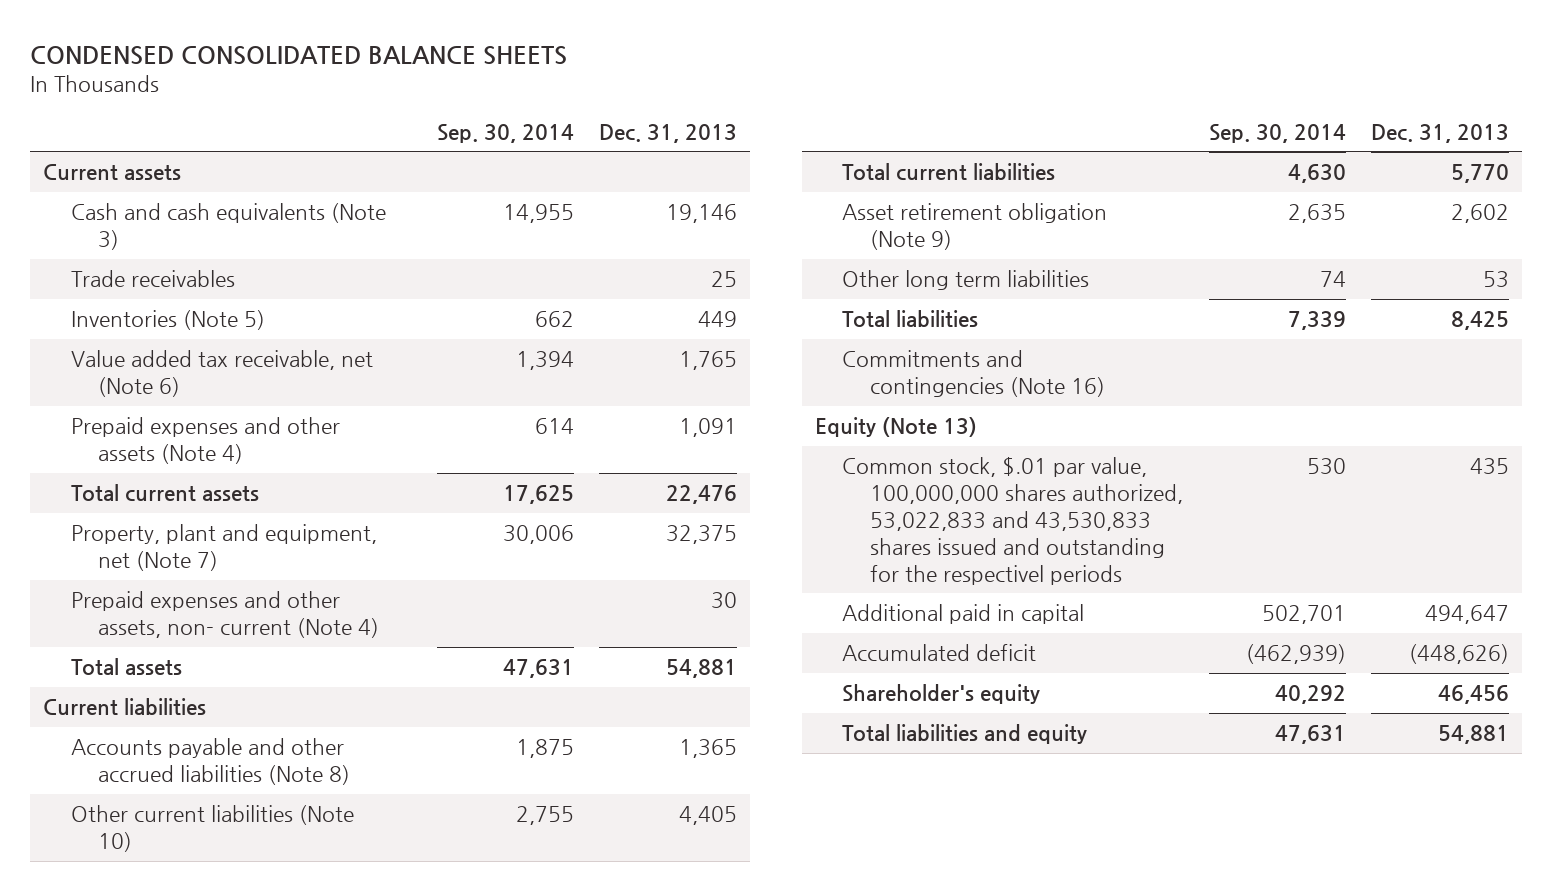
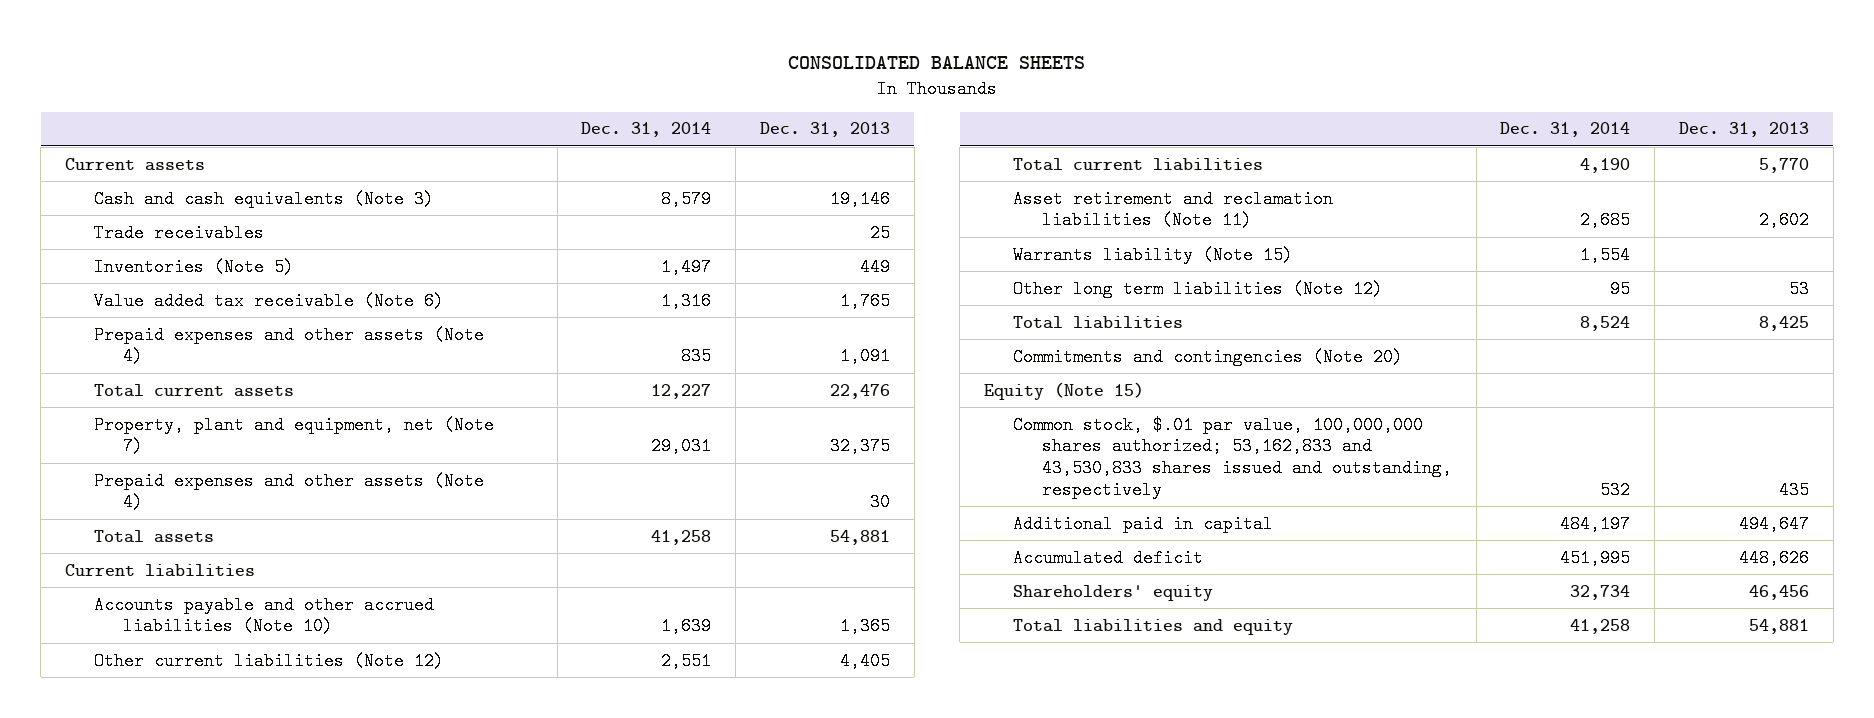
[30,45,568,65] CONDENSED CONSOLIDATED BALANCE SHEETS -> [787,55,1085,69] CONSOLIDATED BALANCE SHEETS
[436,123,574,143] Sep. 30, 2014 -> none
none -> [581,122,712,138] Dec. 31, 2014
[70,350,373,398] Value added tax receivable, net (Note 6) -> [93,291,444,310] Value added tax receivable (Note 6)
[70,591,380,639] Prepaid expenses and other assets, non- current (Note 4) -> [93,471,484,512] Prepaid expenses and other assets (Note 4)
[70,738,351,786] Accounts payable and other accrued liabilities (Note 8) -> [93,595,434,636] Accounts payable and other accrued liabilities (Note 10)
[70,805,354,853] Other current liabilities (Note 10) -> [93,651,444,670] Other current liabilities (Note 12)
[842,203,1108,251] Asset retirement obligation (Note 9) -> [1012,189,1333,230] Asset retirement and reclamation liabilities (Note 11)
none -> [1012,245,1293,264] Warrants liability (Note 15)
[842,270,1090,291] Other long term liabilities -> [1012,279,1383,298] Other long term liabilities (Note 12)
[842,350,1106,398] Commitments and contingencies (Note 16) -> [1012,347,1403,366] Commitments and contingencies (Note 20)
[814,417,977,438] Equity (Note 13) -> [983,381,1144,400] Equity (Note 15)
[842,457,1184,585] Common stock, $.01 par value, 100,000,000 shares authorized, 53,022,833 and 43,530,833 shares issued and outstanding for the respectivel periods -> [1012,415,1453,499] Common stock, $.01 par value, 100,000,000 shares authorized; 53,162,833 and 43,530,833 shares issued and outstanding, respectively
[1409,644,1510,665] (448,626) -> [1738,548,1809,567] 448,626
[842,684,1041,705] Shareholder's equity -> [1012,584,1213,601] Shareholders' equity

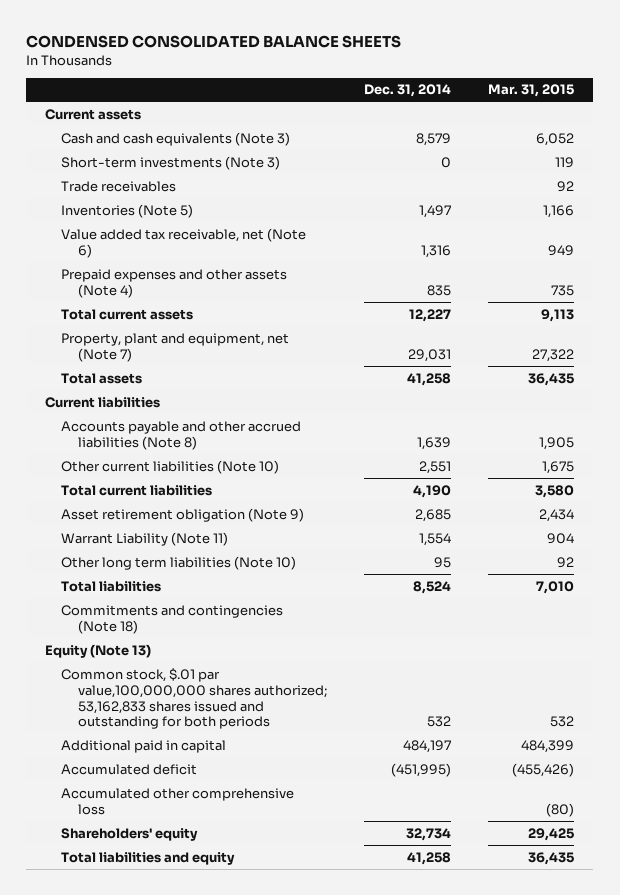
[787,55,1085,69] CONSOLIDATED BALANCE SHEETS -> [26,34,402,48] CONDENSED CONSOLIDATED BALANCE SHEETS
[759,122,890,138] Dec. 31, 2013 -> none
none -> [488,84,575,98] Mar. 31, 2015
none -> [61,155,281,170] Short-term investments (Note 3)
[93,291,444,310] Value added tax receivable (Note 6) -> [61,227,307,258] Value added tax receivable, net (Note 6)
[93,471,484,512] Prepaid expenses and other assets (Note 4) -> none
[93,595,434,636] Accounts payable and other accrued liabilities (Note 10) -> [61,420,302,450] Accounts payable and other accrued liabilities (Note 8)
[93,651,444,670] Other current liabilities (Note 12) -> [61,459,280,474] Other current liabilities (Note 10)
[1012,189,1333,230] Asset retirement and reclamation liabilities (Note 11) -> [61,507,305,522] Asset retirement obligation (Note 9)
[1012,245,1293,264] Warrants liability (Note 15) -> [61,531,229,546] Warrant Liability (Note 11)
[1012,279,1383,298] Other long term liabilities (Note 12) -> [61,555,297,570] Other long term liabilities (Note 10)
[1012,347,1403,366] Commitments and contingencies (Note 20) -> [61,604,284,634] Commitments and contingencies (Note 18)
[983,381,1144,400] Equity (Note 15) -> [45,643,152,658] Equity (Note 13)
[1012,415,1453,499] Common stock, $.01 par value, 100,000,000 shares authorized; 53,162,833 and 43,530,833 shares issued and outstanding, respectively -> [61,667,327,730] Common stock, $.01 par value,100,000,000 shares authorized; 53,162,833 shares issued and outstanding for both periods
[1560,548,1631,567] 451,995 -> [390,762,451,777] (451,995)
none -> [61,787,295,815] Accumulated other comprehensive loss

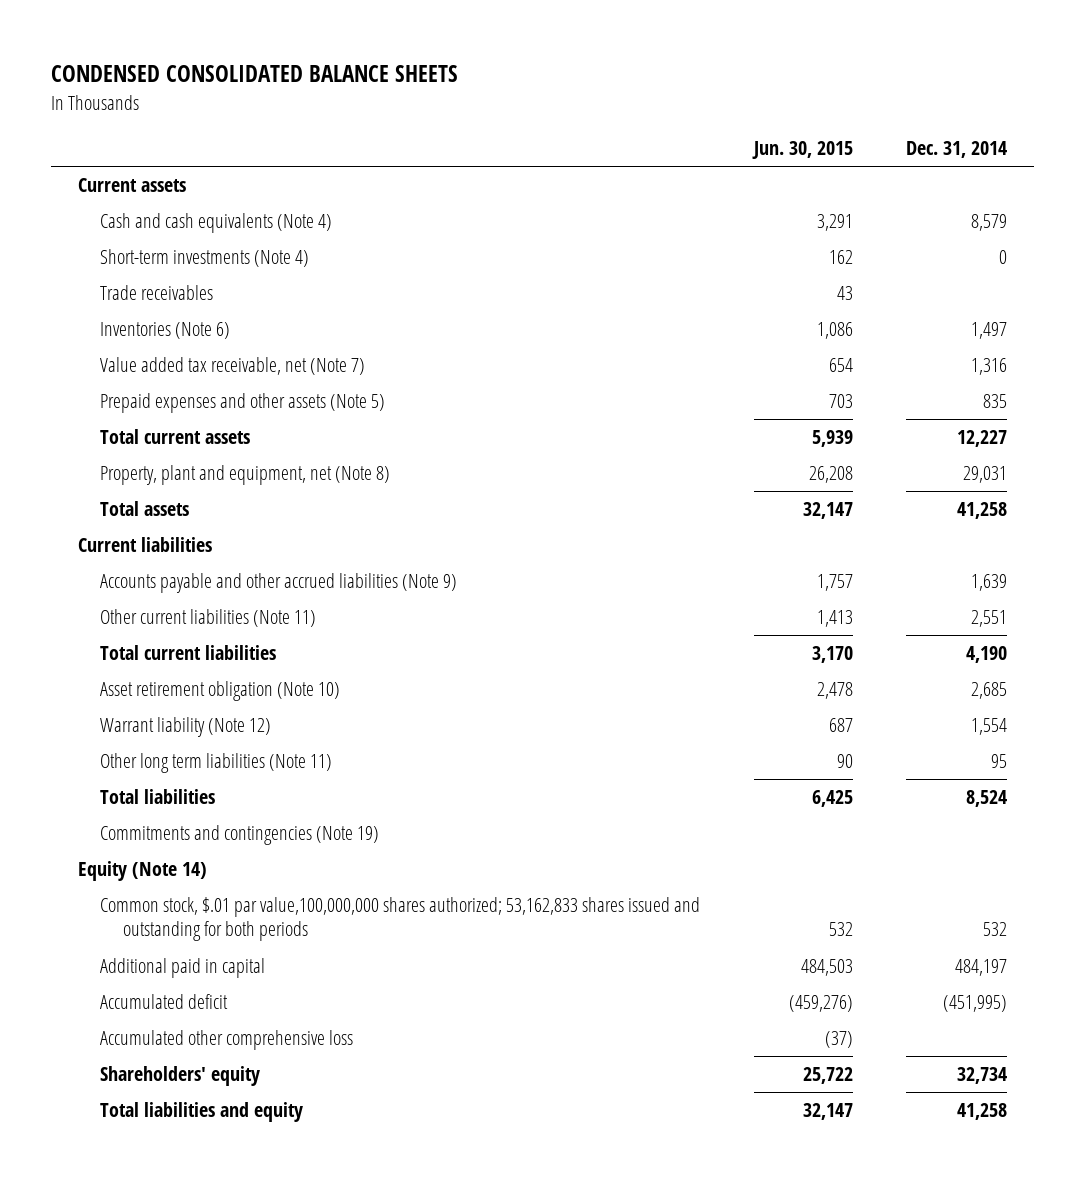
[488,84,575,98] Mar. 31, 2015 -> none
none -> [751,141,853,160] Jun. 30, 2015
[61,131,291,146] Cash and cash equivalents (Note 3) -> [100,213,333,234] Cash and cash equivalents (Note 4)
[61,155,281,170] Short-term investments (Note 3) -> [100,249,310,268] Short-term investments (Note 4)
[61,203,194,218] Inventories (Note 5) -> [100,322,231,340] Inventories (Note 6)
[61,227,307,258] Value added tax receivable, net (Note 6) -> [100,357,366,376] Value added tax receivable, net (Note 7)
[61,268,288,298] Prepaid expenses and other assets (Note 4) -> [100,393,386,414] Prepaid expenses and other assets (Note 5)
[61,332,290,362] Property, plant and equipment, net (Note 7) -> [100,465,391,486] Property, plant and equipment, net (Note 8)
[61,420,302,450] Accounts payable and other accrued liabilities (Note 8) -> [100,573,458,594] Accounts payable and other accrued liabilities (Note 9)
[61,459,280,474] Other current liabilities (Note 10) -> [100,609,317,628] Other current liabilities (Note 11)
[61,507,305,522] Asset retirement obligation (Note 9) -> [100,681,341,702] Asset retirement obligation (Note 10)
[61,531,229,546] Warrant Liability (Note 11) -> [100,717,272,738] Warrant liability (Note 12)
[61,555,297,570] Other long term liabilities (Note 10) -> [100,753,333,774] Other long term liabilities (Note 11)
[61,604,284,634] Commitments and contingencies (Note 18) -> [100,825,380,846] Commitments and contingencies (Note 19)
[45,643,152,658] Equity (Note 13) -> [77,861,207,882] Equity (Note 14)

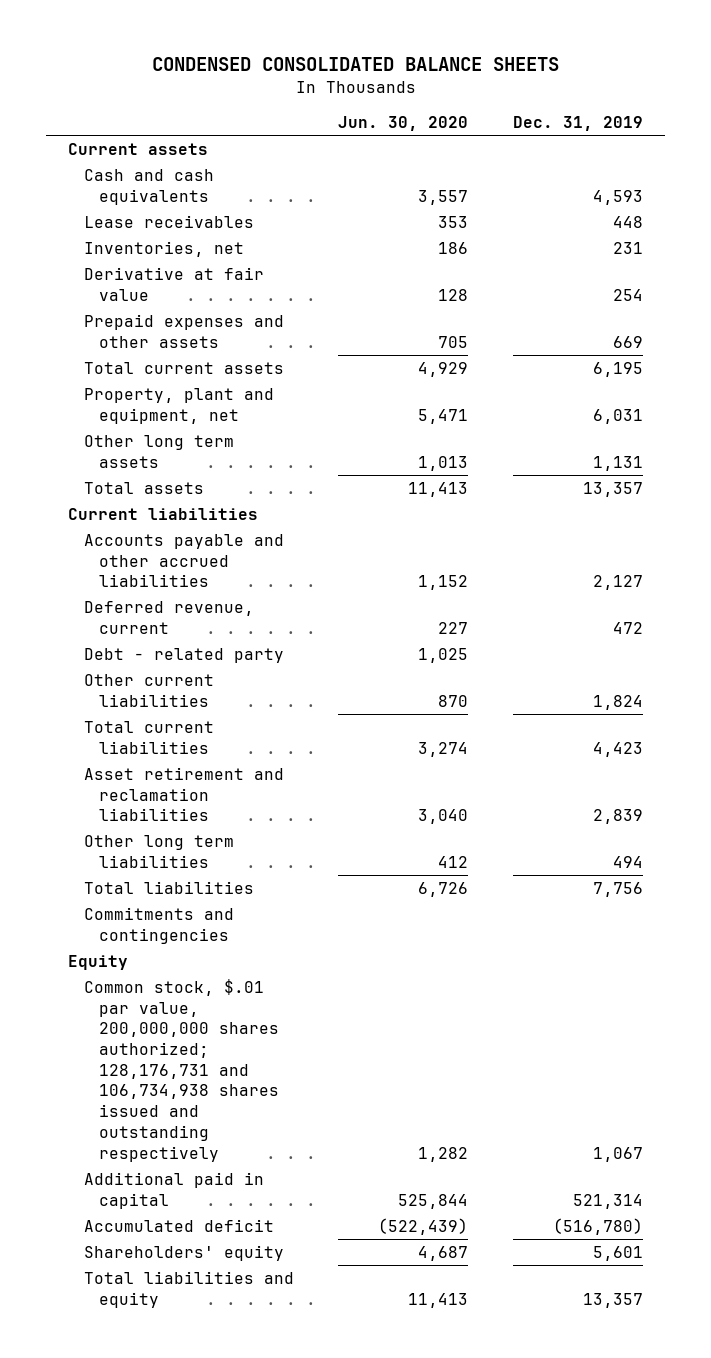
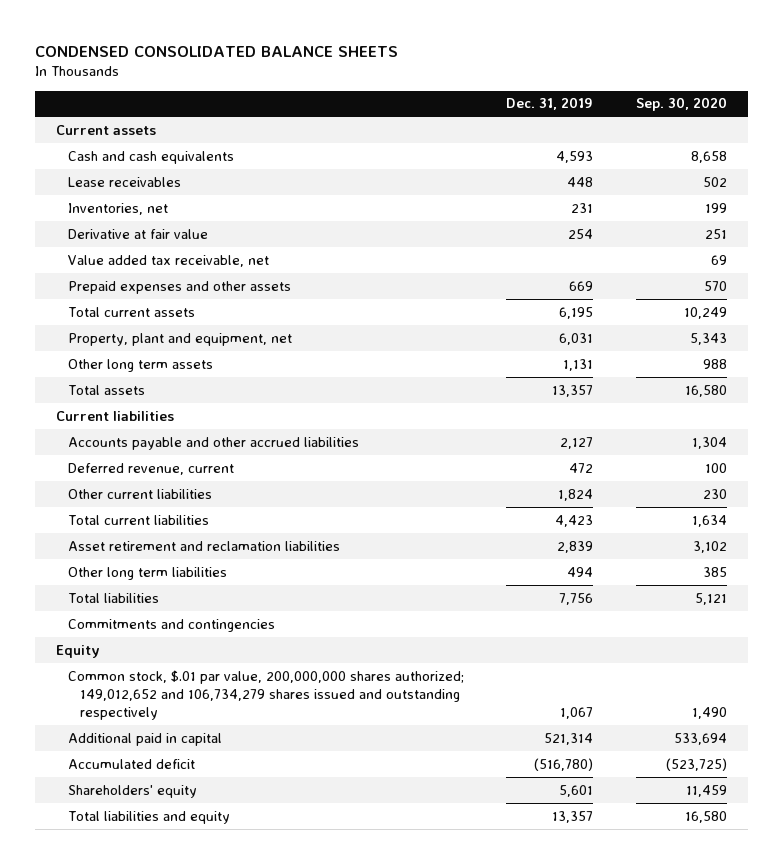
[338,116,469,132] Jun. 30, 2020 -> none
none -> [636,97,728,112] Sep. 30, 2020
none -> [67,254,269,267] Value added tax receivable, net
[83,647,284,663] Debt - related party -> none
[83,978,280,1162] Common stock, $.01 par value, 200,000,000 shares authorized; 128,176,731 and 106,734,938 shares issued and outstanding respectively -> [67,669,464,720] Common stock, $.01 par value, 200,000,000 shares authorized; 149,012,652 and 106,734,279 shares issued and outstanding respectively

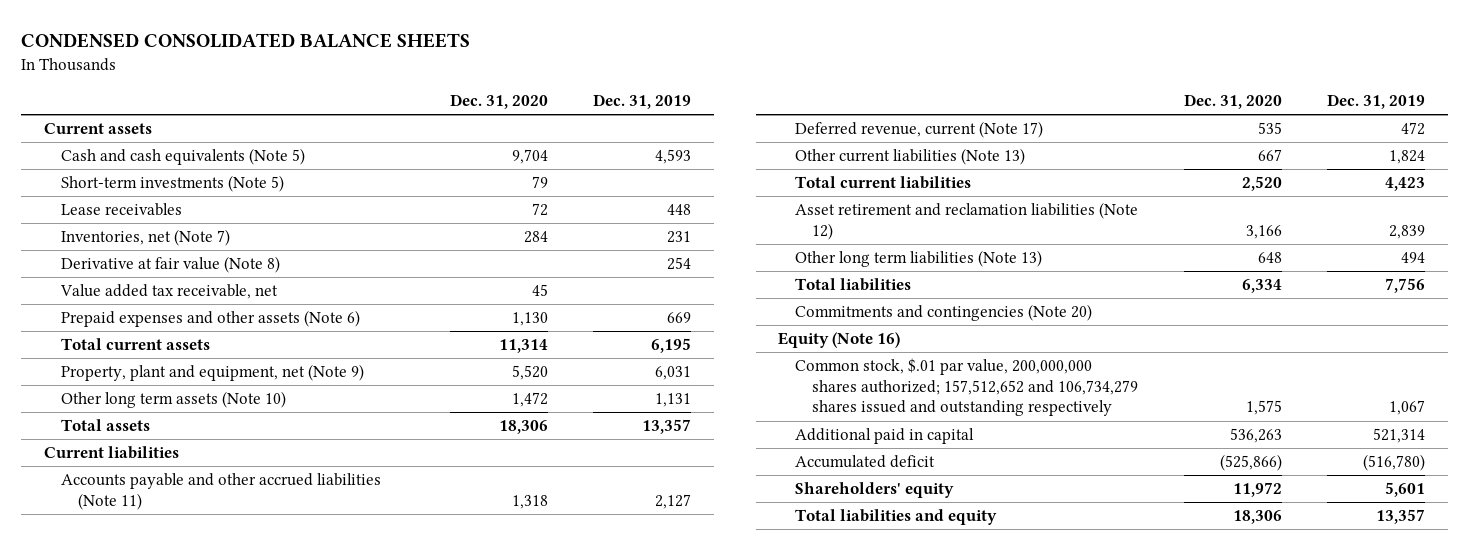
[636,97,728,112] Sep. 30, 2020 -> none
none -> [449,94,548,110] Dec. 31, 2020
[67,150,234,164] Cash and cash equivalents -> [61,148,306,166] Cash and cash equivalents (Note 5)
none -> [61,175,285,193] Short-term investments (Note 5)
[67,202,168,215] Inventories, net -> [61,229,231,247] Inventories, net (Note 7)
[67,228,208,239] Derivative at fair value -> [61,256,281,274] Derivative at fair value (Note 8)
[67,280,291,294] Prepaid expenses and other assets -> [61,310,361,328] Prepaid expenses and other assets (Note 6)
[67,332,292,346] Property, plant and equipment, net -> [61,364,365,382] Property, plant and equipment, net (Note 9)
[67,358,213,372] Other long term assets -> [61,391,287,409] Other long term assets (Note 10)
[67,436,359,450] Accounts payable and other accrued liabilities -> [61,473,382,510] Accounts payable and other accrued liabilities (Note 11)
[67,462,234,475] Deferred revenue, current -> [795,121,1044,139] Deferred revenue, current (Note 17)
[67,488,212,499] Other current liabilities -> [795,148,1026,166] Other current liabilities (Note 13)
[67,540,340,551] Asset retirement and reclamation liabilities -> [795,202,1139,240] Asset retirement and reclamation liabilities (Note 12)
[67,566,227,580] Other long term liabilities -> [795,250,1043,268] Other long term liabilities (Note 13)
[67,618,275,632] Commitments and contingencies -> [795,304,1093,322] Commitments and contingencies (Note 20)
[55,644,100,658] Equity -> [778,332,901,349] Equity (Note 16)
[67,669,464,720] Common stock, $.01 par value, 200,000,000 shares authorized; 149,012,652 and 106,734,279 shares issued and outstanding respectively -> [795,358,1139,417] Common stock, $.01 par value, 200,000,000 shares authorized; 157,512,652 and 106,734,279 shares issued and outstanding respectively

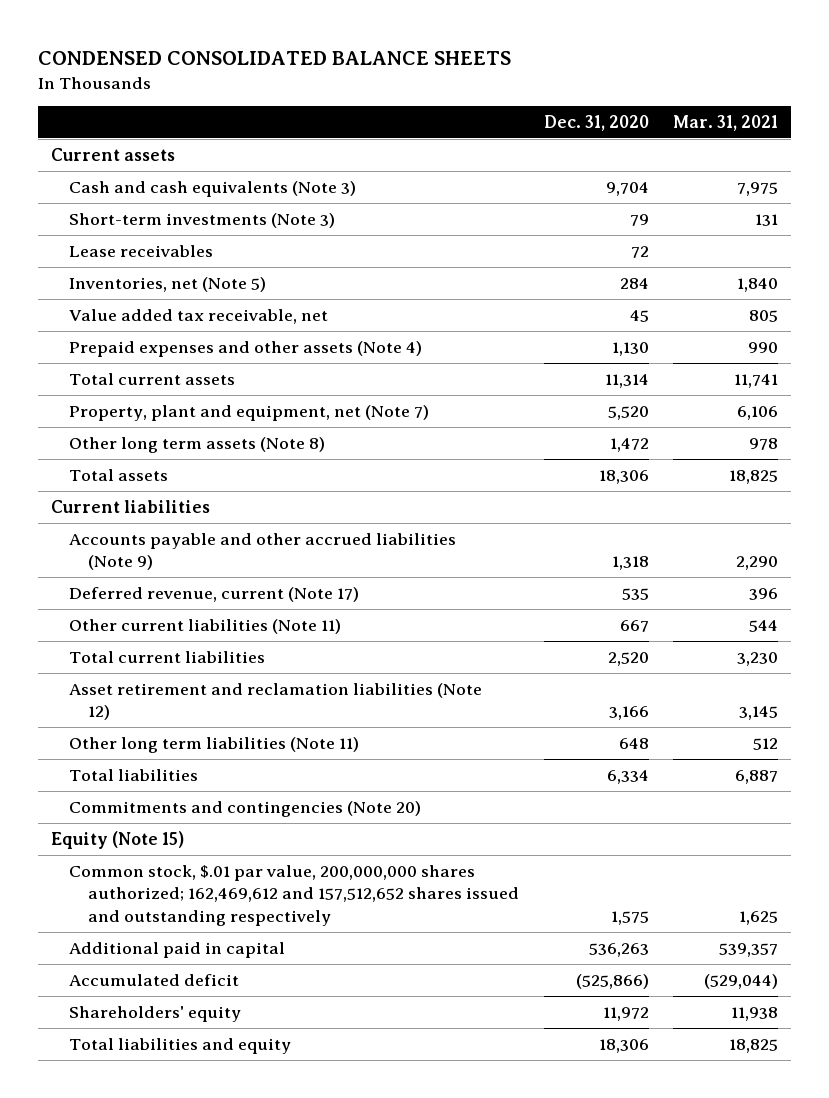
[592,94,691,110] Dec. 31, 2019 -> none
none -> [673,114,779,131] Mar. 31, 2021
[61,148,306,166] Cash and cash equivalents (Note 5) -> [69,180,357,197] Cash and cash equivalents (Note 3)
[61,175,285,193] Short-term investments (Note 5) -> [69,212,336,228] Short-term investments (Note 3)
[61,256,281,274] Derivative at fair value (Note 8) -> none
[61,229,231,247] Inventories, net (Note 7) -> [69,276,267,292] Inventories, net (Note 5)
[61,310,361,328] Prepaid expenses and other assets (Note 6) -> [69,340,423,357] Prepaid expenses and other assets (Note 4)
[61,364,365,382] Property, plant and equipment, net (Note 9) -> [69,404,430,421] Property, plant and equipment, net (Note 7)
[61,391,287,409] Other long term assets (Note 10) -> [69,436,326,453] Other long term assets (Note 8)
[61,473,382,510] Accounts payable and other accrued liabilities (Note 11) -> [69,532,457,571] Accounts payable and other accrued liabilities (Note 9)
[795,148,1026,166] Other current liabilities (Note 13) -> [69,618,342,634] Other current liabilities (Note 11)
[795,250,1043,268] Other long term liabilities (Note 13) -> [69,736,360,753] Other long term liabilities (Note 11)
[778,332,901,349] Equity (Note 16) -> [50,830,184,849] Equity (Note 15)
[795,358,1139,417] Common stock, $.01 par value, 200,000,000 shares authorized; 157,512,652 and 106,734,279 shares issued and outstanding respectively -> [69,864,519,926] Common stock, $.01 par value, 200,000,000 shares authorized; 162,469,612 and 157,512,652 shares issued and outstanding respectively

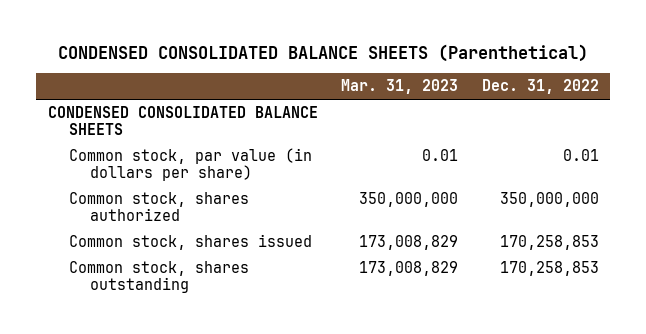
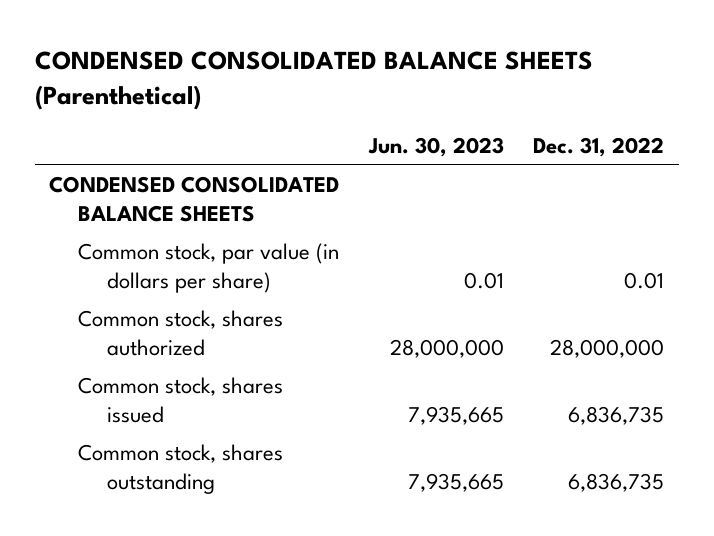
[341,79,459,95] Mar. 31, 2023 -> none
none -> [367,137,504,158] Jun. 30, 2023
[499,192,599,208] 350,000,000 -> [550,339,665,359] 28,000,000
[499,235,599,251] 170,258,853 -> [568,406,665,426] 6,836,735
[499,261,599,277] 170,258,853 -> [568,473,665,493] 6,836,735

